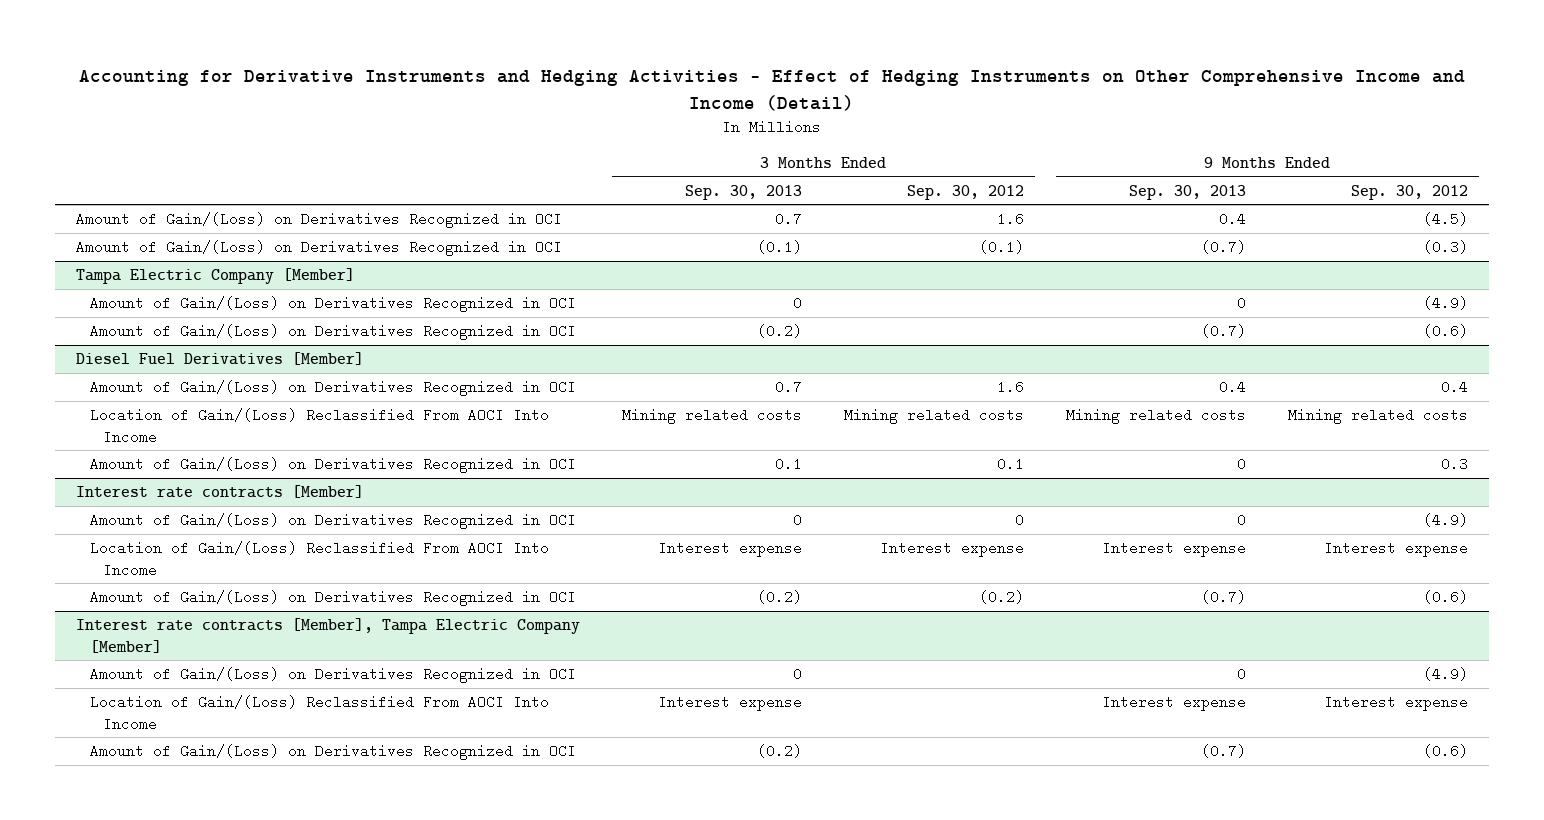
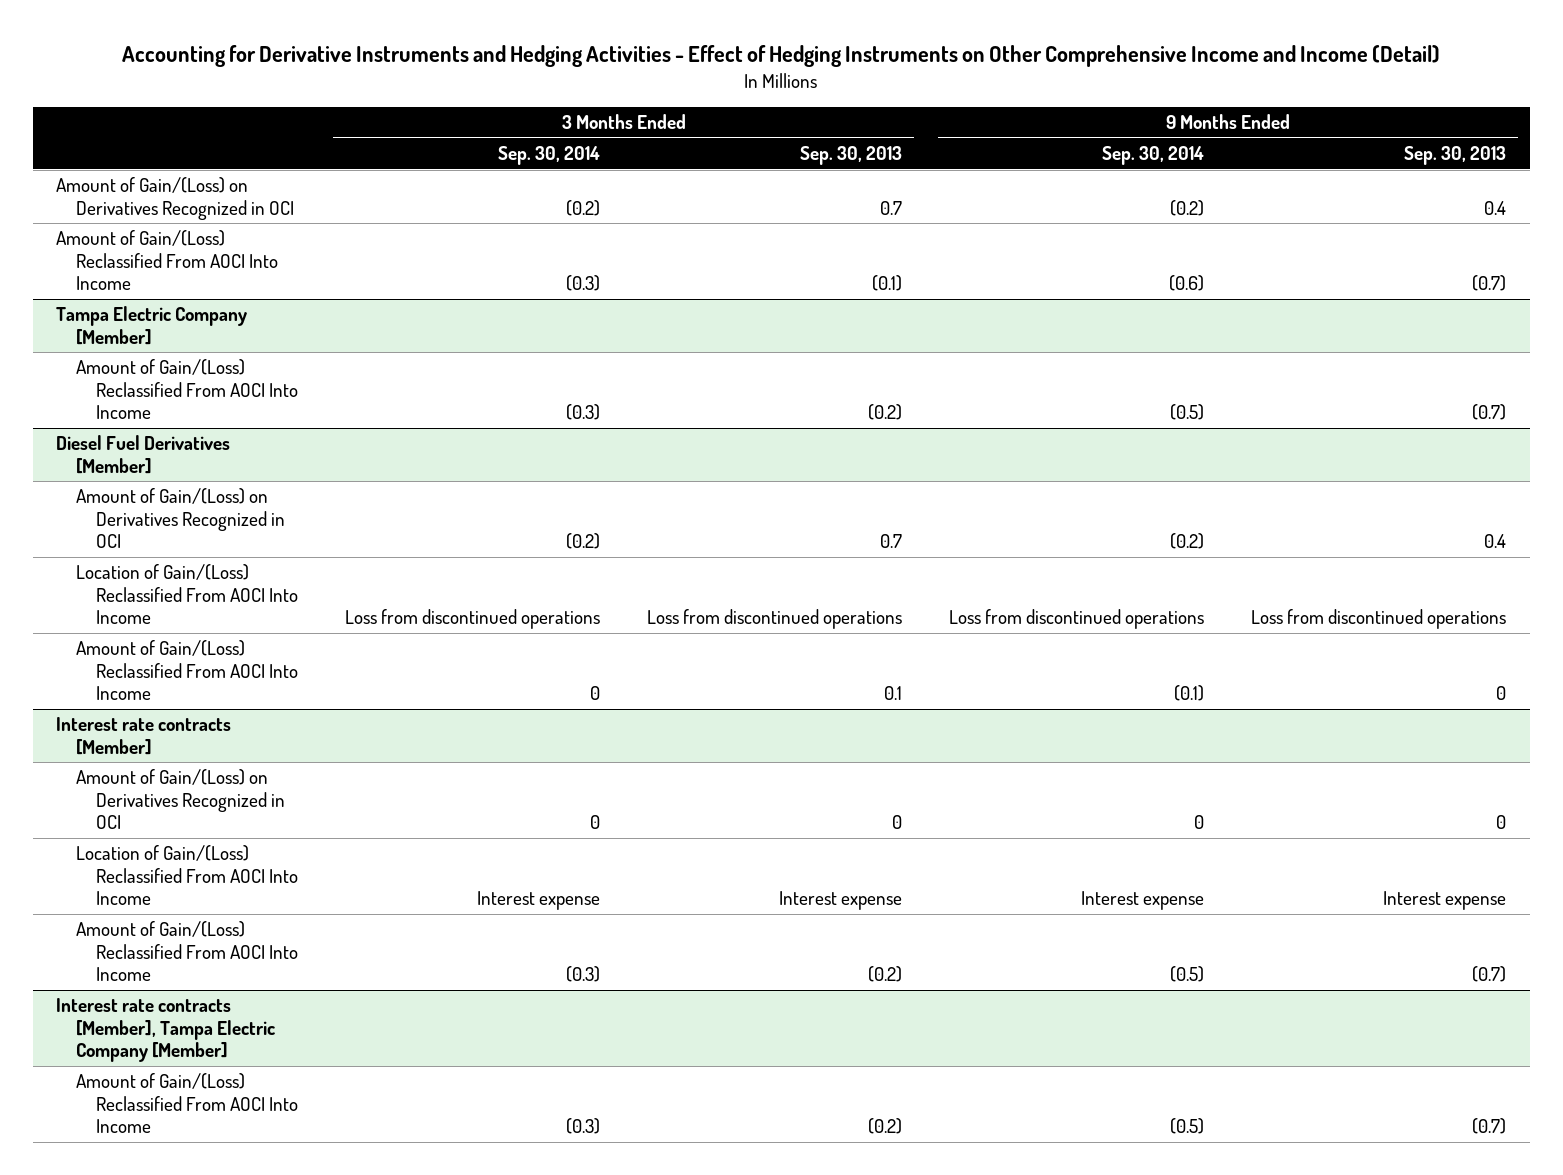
[907,184,1025,200] Sep. 30, 2012 -> none
[1351,184,1469,200] Sep. 30, 2012 -> none
none -> [498,146,601,166] Sep. 30, 2014
none -> [1102,146,1205,166] Sep. 30, 2014
[76,240,563,257] Amount of Gain/(Loss) on Derivatives Recognized in OCI -> [56,230,279,291] Amount of Gain/(Loss) Reclassified From AOCI Into Income
[89,296,576,313] Amount of Gain/(Loss) on Derivatives Recognized in OCI -> none
[89,324,576,341] Amount of Gain/(Loss) on Derivatives Recognized in OCI -> [76,359,299,420] Amount of Gain/(Loss) Reclassified From AOCI Into Income
[622,408,803,425] Mining related costs -> [647,609,903,630] Loss from discontinued operations
[1066,408,1247,425] Mining related costs -> [1251,609,1507,630] Loss from discontinued operations
[89,457,576,474] Amount of Gain/(Loss) on Derivatives Recognized in OCI -> [76,640,299,701] Amount of Gain/(Loss) Reclassified From AOCI Into Income
[89,590,576,607] Amount of Gain/(Loss) on Derivatives Recognized in OCI -> [76,921,299,982] Amount of Gain/(Loss) Reclassified From AOCI Into Income
[89,667,576,684] Amount of Gain/(Loss) on Derivatives Recognized in OCI -> none
[89,695,549,731] Location of Gain/(Loss) Reclassified From AOCI Into Income -> none
[89,744,576,761] Amount of Gain/(Loss) on Derivatives Recognized in OCI -> [76,1073,299,1134] Amount of Gain/(Loss) Reclassified From AOCI Into Income

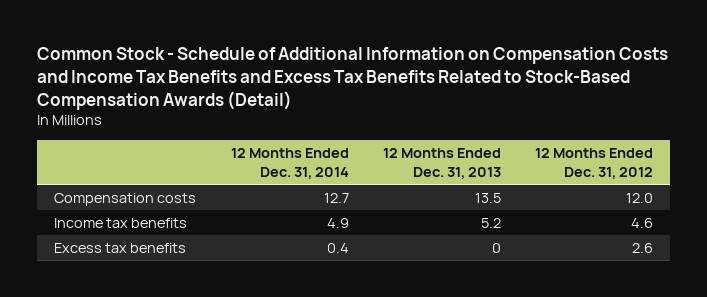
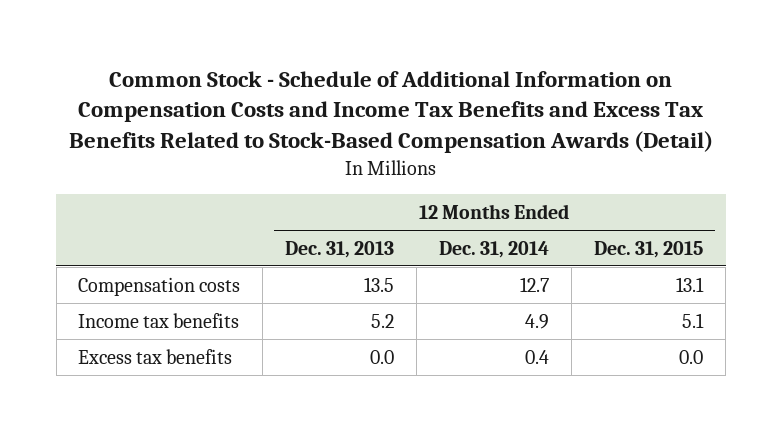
[534,148,653,180] 12 Months Ended Dec. 31, 2012 -> none
none -> [594,240,704,258] Dec. 31, 2015
[491,243,501,254] 0 -> [370,349,395,364] 0.0

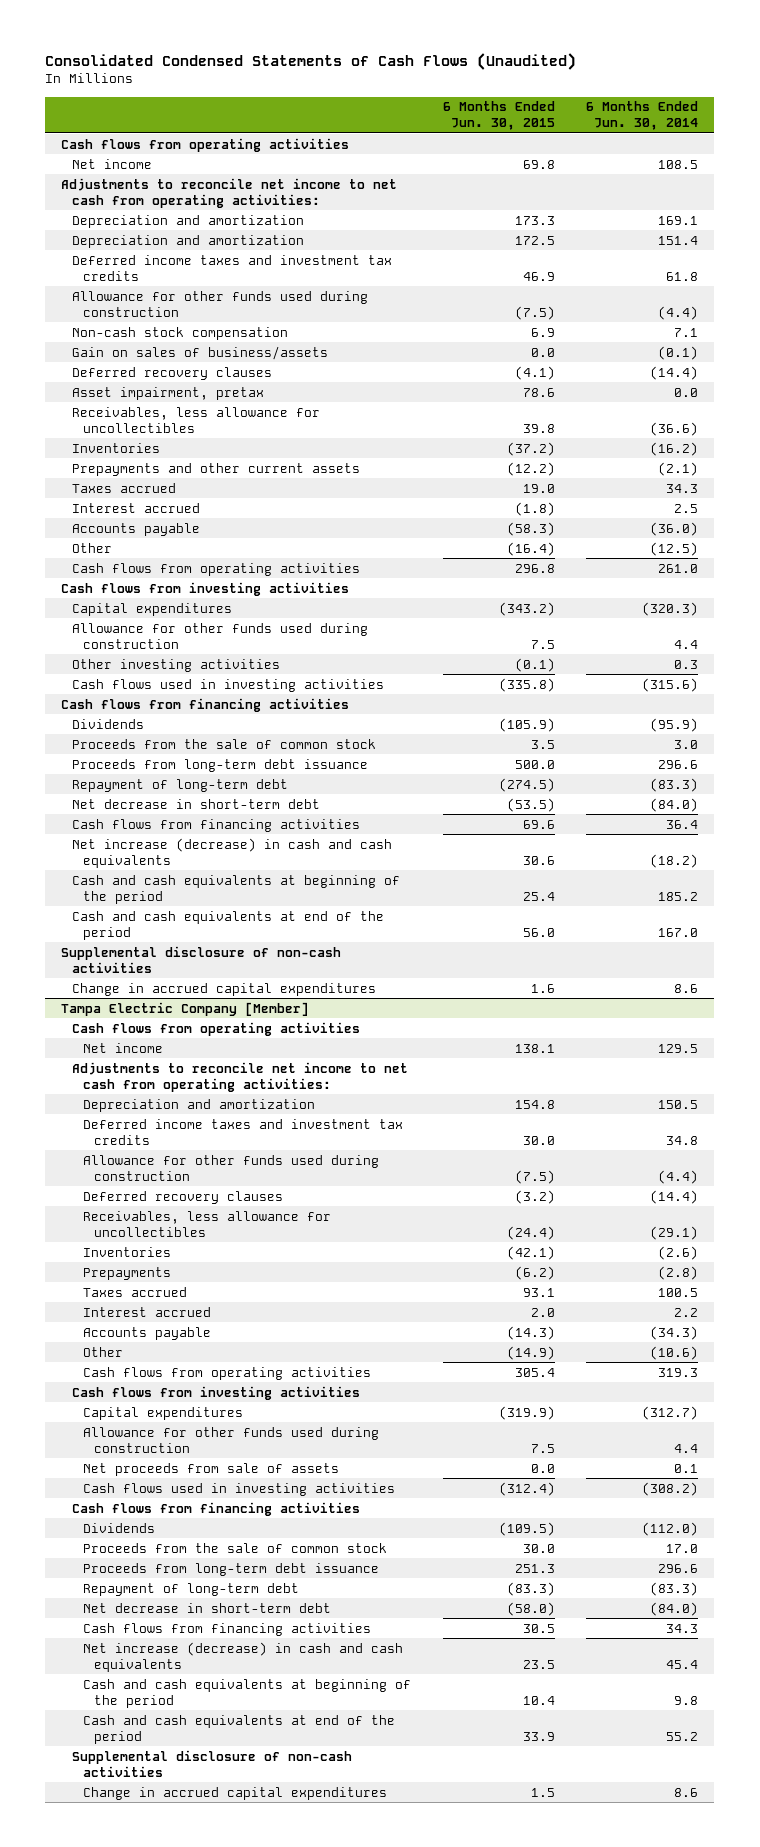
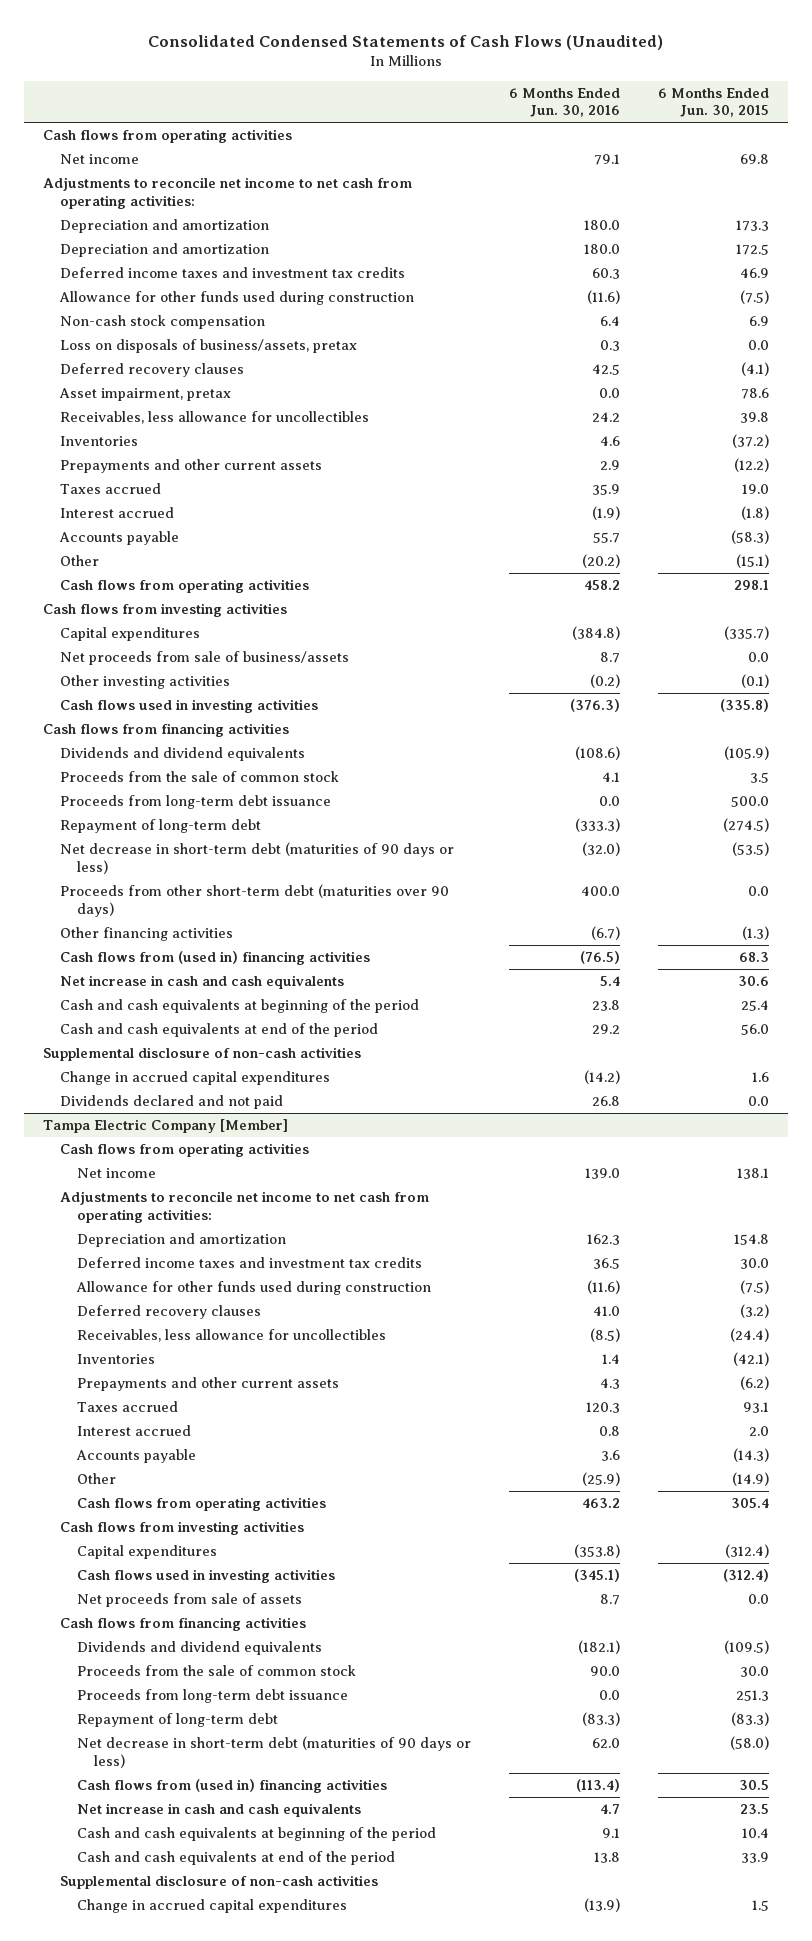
[586,101,699,131] 6 Months Ended Jun. 30, 2014 -> none
none -> [508,87,620,118] 6 Months Ended Jun. 30, 2016
[72,345,329,360] Gain on sales of business/assets -> [60,339,358,354] Loss on disposals of business/assets, pretax
[506,541,555,556] (16.4) -> [735,554,769,569] (15.1)
[514,563,555,573] 296.8 -> [733,580,769,591] 298.1
[72,622,369,649] Allowance for other funds used during construction -> none
[498,601,555,616] (343.2) -> [723,626,769,641] (335.7)
none -> [60,651,350,666] Net proceeds from sale of business/assets
[72,718,145,729] Dividends -> [60,747,306,762] Dividends and dividend equivalents
[72,798,321,809] Net decrease in short-term debt -> [60,842,455,874] Net decrease in short-term debt (maturities of 90 days or less)
none -> [60,884,450,917] Proceeds from other short-term debt (maturities over 90 days)
none -> [60,927,234,942] Other financing activities
[72,818,361,832] Cash flows from financing activities -> [60,951,371,966] Cash flows from (used in) financing activities
[522,819,555,829] 69.6 -> [738,952,769,963] 68.3
[72,837,393,868] Net increase (decrease) in cash and cash equivalents -> [60,975,345,990] Net increase in cash and cash equivalents
none -> [60,1095,284,1110] Dividends declared and not paid
[82,1266,171,1280] Prepayments -> none
none -> [76,1377,339,1392] Prepayments and other current assets
[82,1426,379,1453] Allowance for other funds used during construction -> none
[498,1405,555,1420] (319.9) -> [724,1544,769,1559] (312.4)
[82,1462,339,1476] Net proceeds from sale of assets -> [76,1593,302,1608] Net proceeds from sale of assets
[82,1522,155,1533] Dividends -> [76,1641,322,1656] Dividends and dividend equivalents
[82,1602,331,1613] Net decrease in short-term debt -> [76,1736,471,1768] Net decrease in short-term debt (maturities of 90 days or less)
[82,1622,371,1636] Cash flows from financing activities -> [76,1779,387,1794] Cash flows from (used in) financing activities
[82,1641,403,1672] Net increase (decrease) in cash and cash equivalents -> [76,1803,361,1818] Net increase in cash and cash equivalents

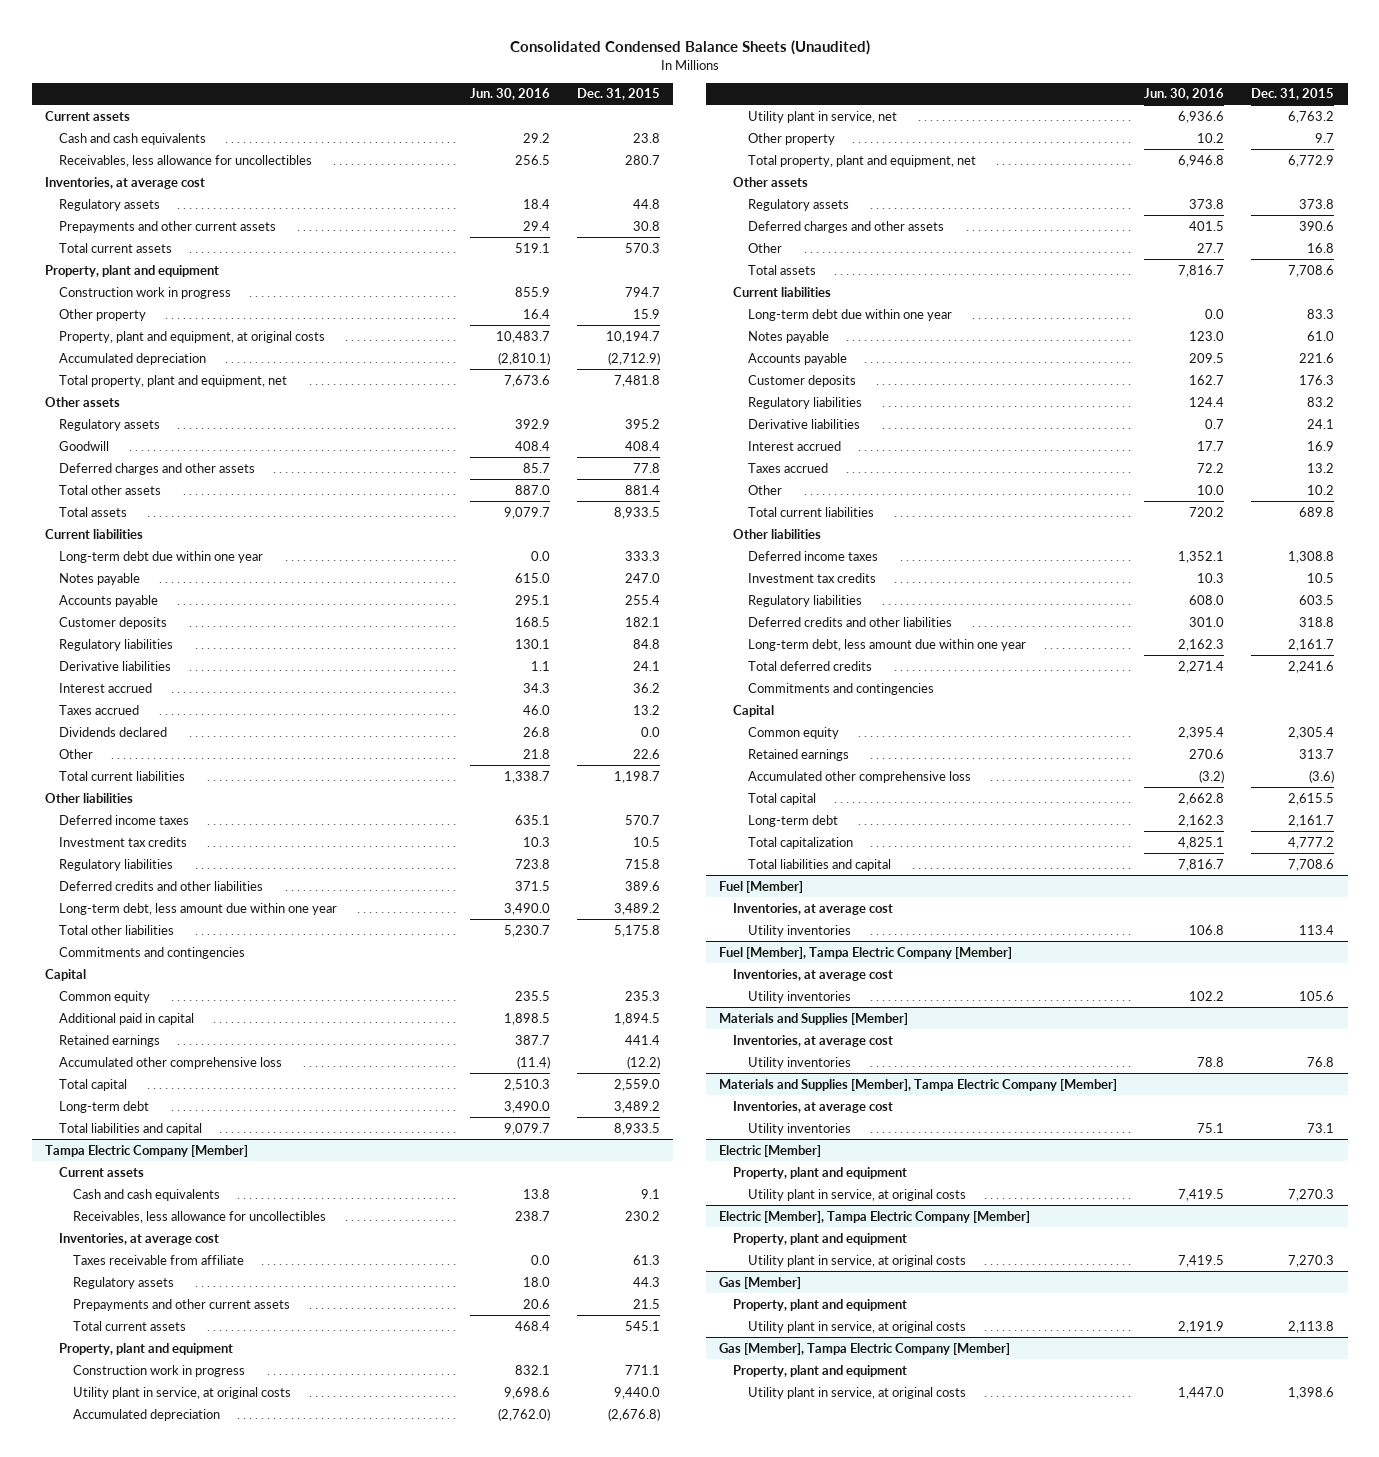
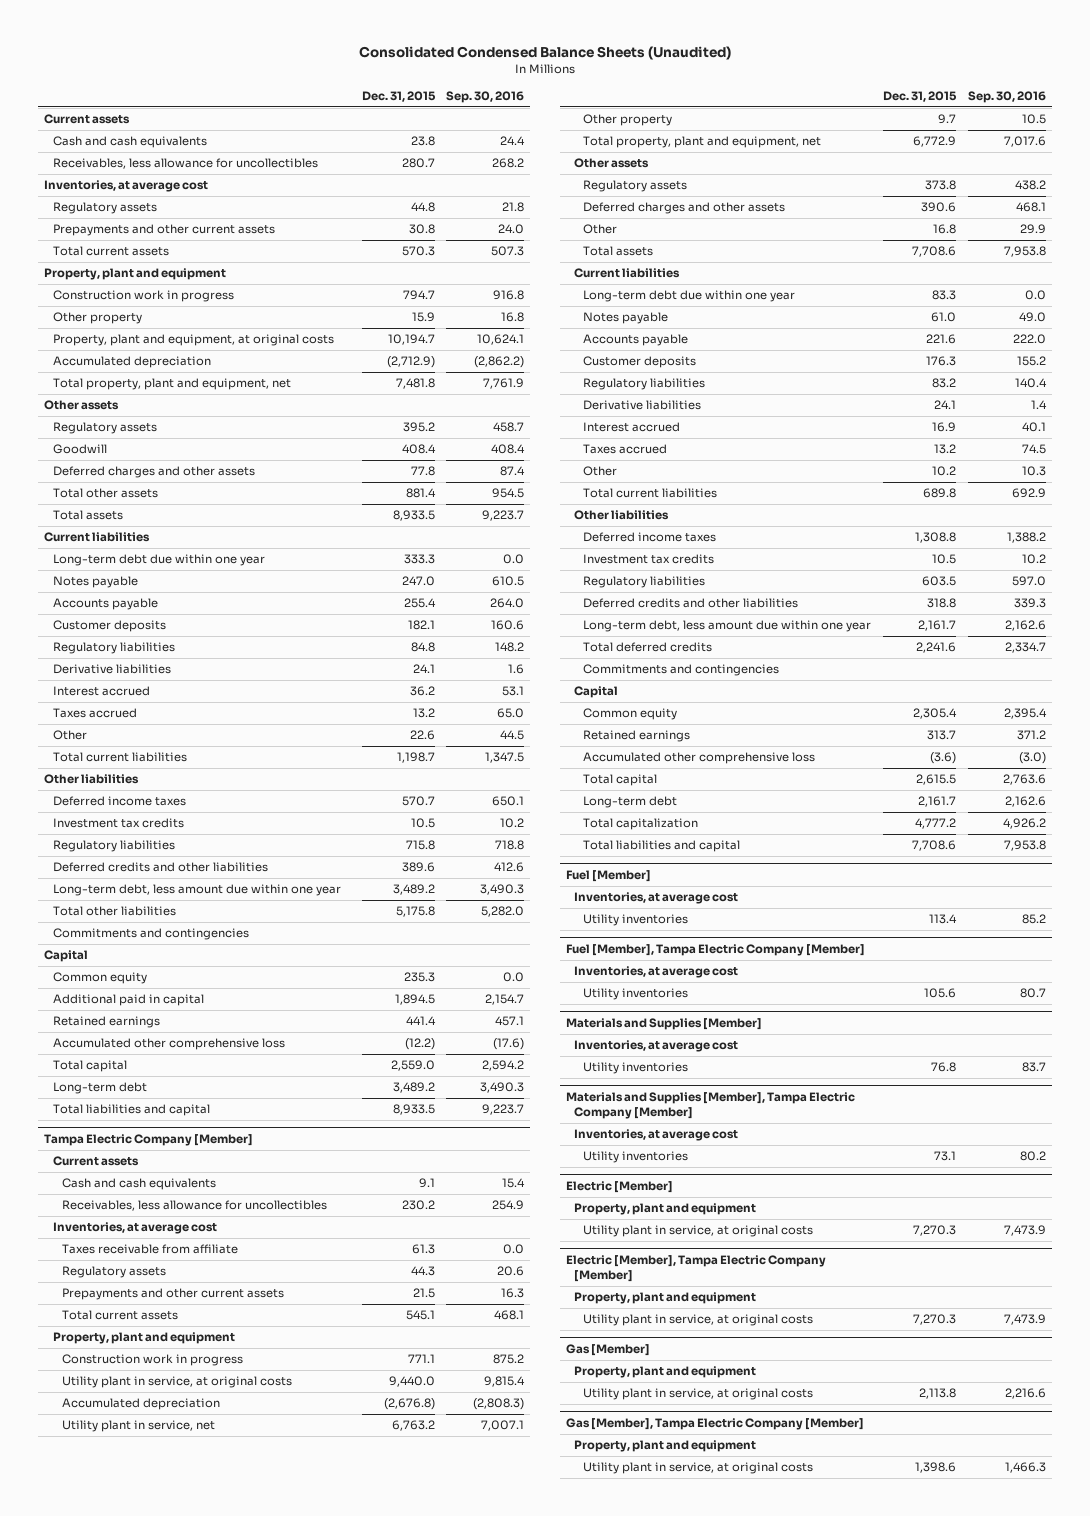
[469,88,550,101] Jun. 30, 2016 -> none
none -> [446,90,525,103] Sep. 30, 2016
[59,726,168,737] Dividends declared -> none

